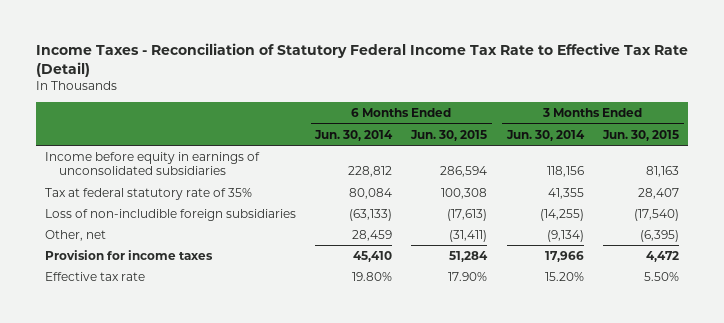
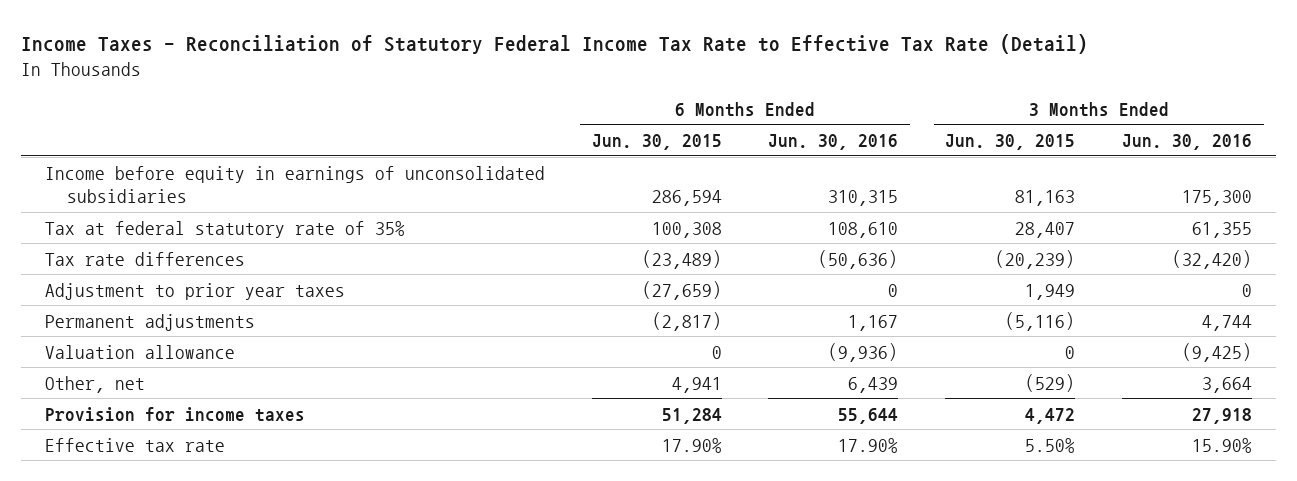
[314,129,394,141] Jun. 30, 2014 -> none
[505,129,585,141] Jun. 30, 2014 -> none
none -> [768,134,899,151] Jun. 30, 2016
none -> [1122,134,1253,151] Jun. 30, 2016
[45,208,297,221] Loss of non-includible foreign subsidiaries -> none
none -> [44,251,245,266] Tax rate differences
none -> [44,282,345,300] Adjustment to prior year taxes
none -> [44,313,255,331] Permanent adjustments
none -> [44,344,235,359] Valuation allowance
[449,229,488,242] (31,411) -> [671,376,722,393] 4,941
[639,229,679,242] (6,395) -> [1025,373,1076,392] (529)

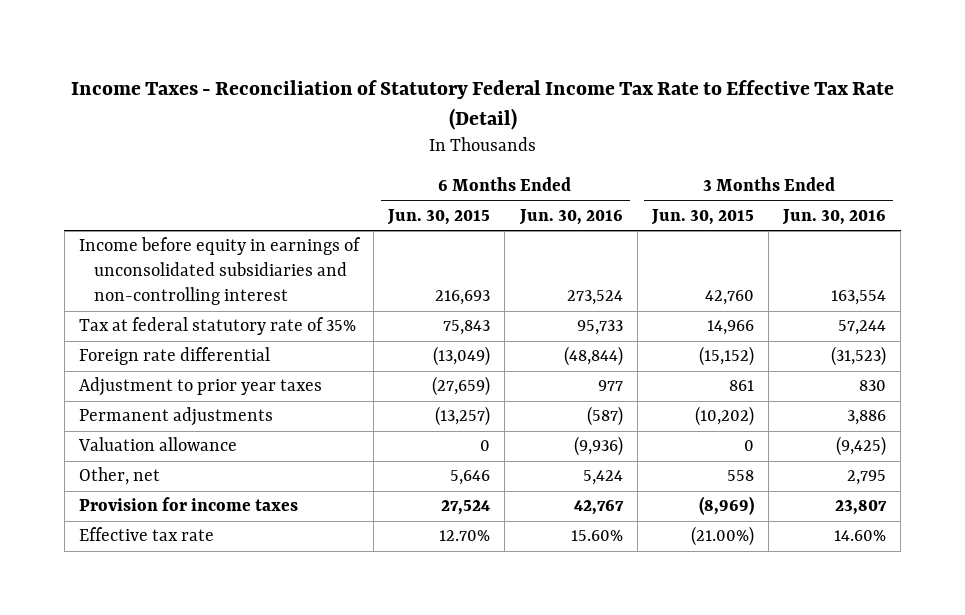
[44,165,545,204] Income before equity in earnings of unconsolidated subsidiaries -> [79,237,362,306] Income before equity in earnings of unconsolidated subsidiaries and non-controlling interest
[651,190,722,207] 286,594 -> [435,290,491,306] 216,693
[828,190,899,207] 310,315 -> [566,290,623,306] 273,524
[1015,190,1076,207] 81,163 -> [704,290,754,306] 42,760
[1182,190,1253,207] 175,300 -> [831,290,887,306] 163,554
[651,221,722,238] 100,308 -> [443,320,491,336] 75,843
[828,221,899,238] 108,610 -> [576,320,623,336] 95,733
[1015,221,1076,238] 28,407 -> [706,320,754,336] 14,966
[1192,221,1253,238] 61,355 -> [838,320,887,336] 57,244
[44,251,245,266] Tax rate differences -> [79,347,271,366] Foreign rate differential
[641,249,722,269] (23,489) -> [433,346,491,367] (13,049)
[818,249,899,269] (50,636) -> [563,346,623,367] (48,844)
[995,249,1076,269] (20,239) -> [698,346,754,367] (15,152)
[1172,249,1253,269] (32,420) -> [831,346,887,367] (31,523)
[888,283,899,297] 0 -> [597,380,623,392] 977
[1025,283,1076,300] 1,949 -> [728,380,754,392] 861
[1242,283,1253,297] 0 -> [859,380,887,392] 830
[651,311,722,331] (2,817) -> [435,406,491,427] (13,257)
[848,314,899,331] 1,167 -> [586,406,623,427] (587)
[1005,311,1076,331] (5,116) -> [694,406,754,427] (10,202)
[1202,314,1253,331] 4,744 -> [847,410,887,426] 3,886
[671,376,722,393] 4,941 -> [450,470,491,486] 5,646
[848,376,899,393] 6,439 -> [582,470,623,486] 5,424
[1025,373,1076,392] (529) -> [726,470,754,482] 558
[1202,376,1253,393] 3,664 -> [847,470,887,486] 2,795
[661,407,722,424] 51,284 -> [441,500,491,516] 27,524
[838,407,899,424] 55,644 -> [573,500,624,516] 42,767
[1025,407,1076,424] 4,472 -> [698,496,754,516] (8,969)
[1192,407,1253,424] 27,918 -> [835,500,888,516] 23,807
[661,437,722,453] 17.90% -> [439,530,491,542] 12.70%
[838,437,899,453] 17.90% -> [570,530,623,542] 15.60%
[1025,437,1076,453] 5.50% -> [690,526,754,547] (21.00%)
[1192,437,1253,453] 15.90% -> [834,530,887,542] 14.60%

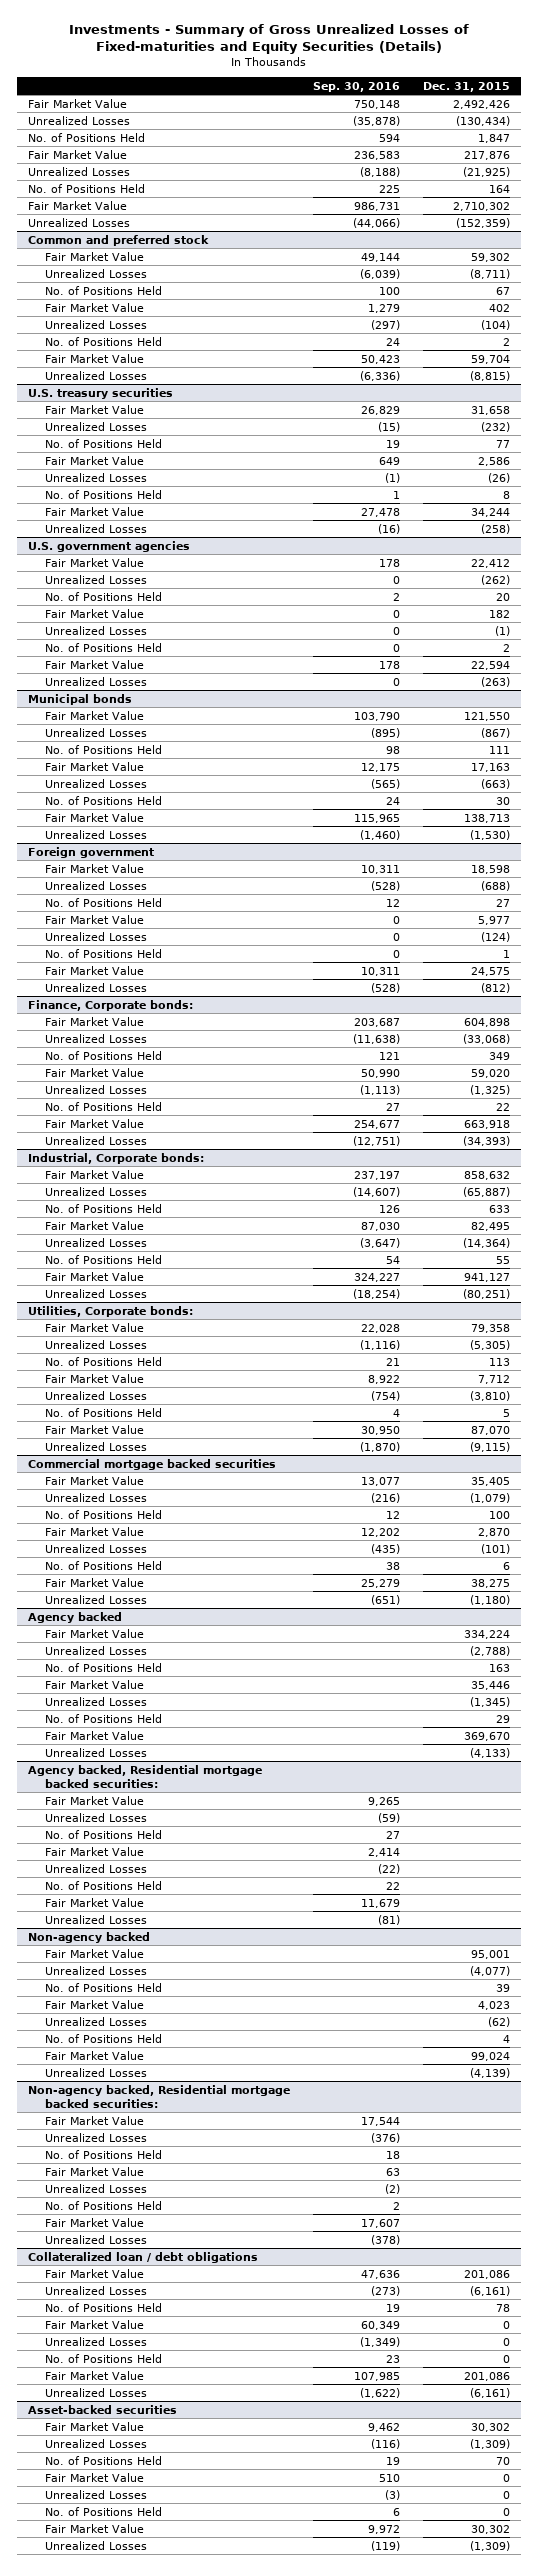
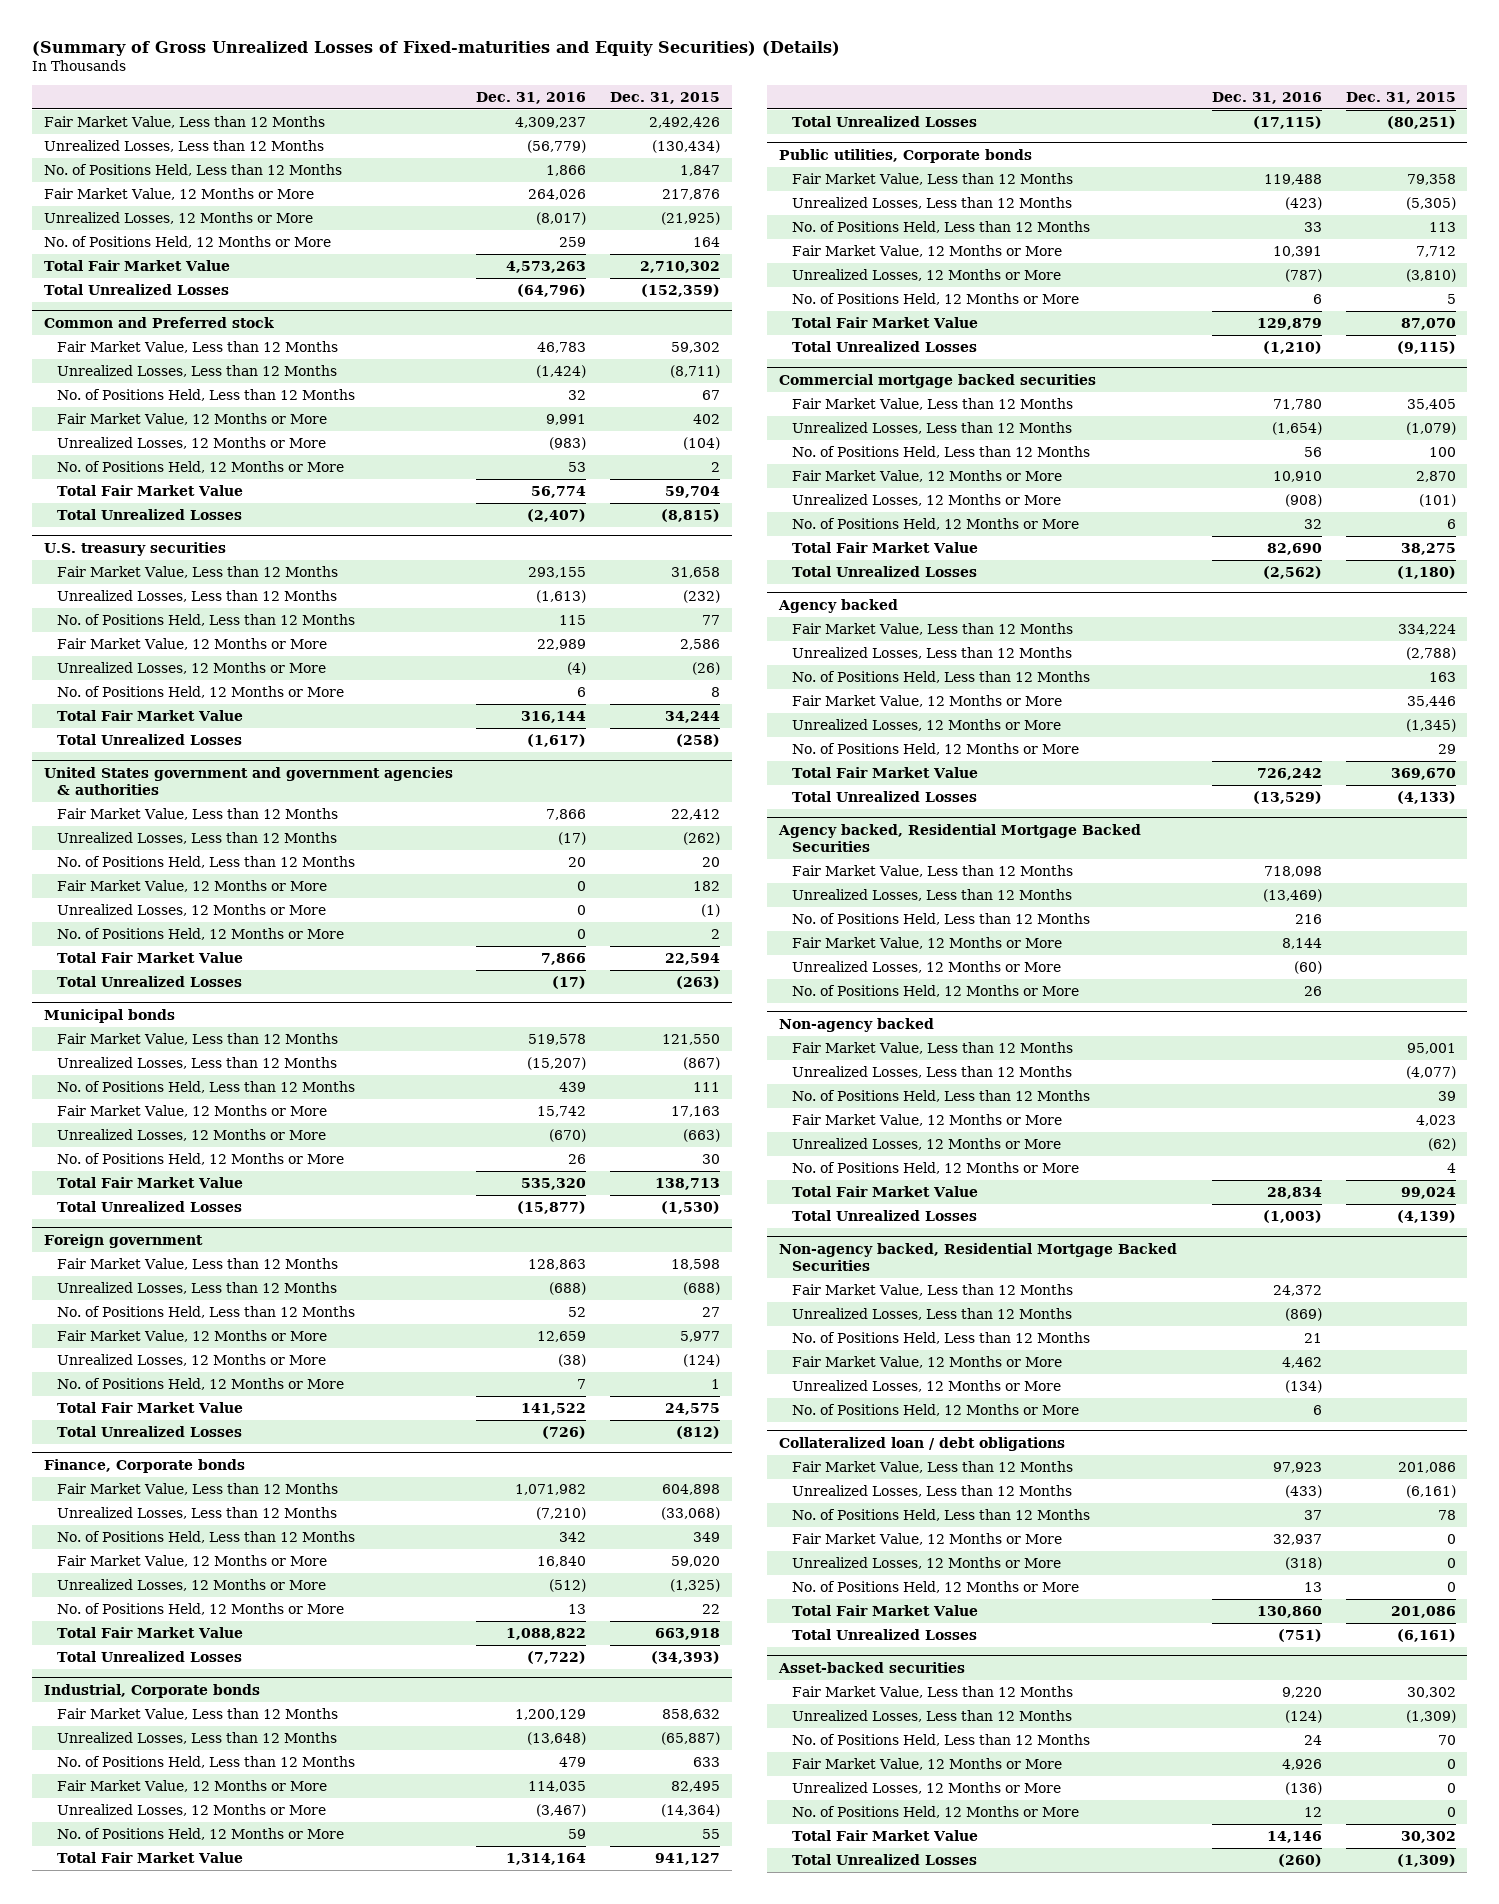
[68,23,469,55] Investments - Summary of Gross Unrealized Losses of Fixed-maturities and Equity Securities (Details) -> [31,40,840,56] (Summary of Gross Unrealized Losses of Fixed-maturities and Equity Securities) (Details)
[312,82,400,93] Sep. 30, 2016 -> none
none -> [476,91,587,104] Dec. 31, 2016
[27,98,127,108] Fair Market Value -> [43,115,325,128] Fair Market Value, Less than 12 Months
[27,115,130,125] Unrealized Losses -> [43,139,324,152] Unrealized Losses, Less than 12 Months
[27,132,145,142] No. of Positions Held -> [43,163,342,176] No. of Positions Held, Less than 12 Months
[27,149,127,159] Fair Market Value -> [43,187,314,200] Fair Market Value, 12 Months or More
[27,166,130,176] Unrealized Losses -> [43,211,313,224] Unrealized Losses, 12 Months or More
[27,183,145,193] No. of Positions Held -> [43,235,331,248] No. of Positions Held, 12 Months or More
[27,200,127,210] Fair Market Value -> [43,259,230,271] Total Fair Market Value
[27,217,130,227] Unrealized Losses -> [43,283,229,295] Total Unrealized Losses
[27,234,209,246] Common and preferred stock -> [43,316,274,328] Common and Preferred stock
[45,251,145,261] Fair Market Value -> [56,340,338,353] Fair Market Value, Less than 12 Months
[45,268,148,278] Unrealized Losses -> [56,364,337,377] Unrealized Losses, Less than 12 Months
[45,285,163,295] No. of Positions Held -> [56,388,355,401] No. of Positions Held, Less than 12 Months
[45,302,145,312] Fair Market Value -> [56,412,327,425] Fair Market Value, 12 Months or More
[45,319,148,329] Unrealized Losses -> [56,436,326,449] Unrealized Losses, 12 Months or More
[45,336,163,346] No. of Positions Held -> [56,460,344,473] No. of Positions Held, 12 Months or More
[45,353,145,363] Fair Market Value -> [56,484,243,496] Total Fair Market Value
[45,370,148,380] Unrealized Losses -> [56,508,242,520] Total Unrealized Losses
[45,404,145,414] Fair Market Value -> [56,565,338,578] Fair Market Value, Less than 12 Months
[45,421,148,431] Unrealized Losses -> [56,589,337,602] Unrealized Losses, Less than 12 Months
[45,438,163,448] No. of Positions Held -> [56,613,355,626] No. of Positions Held, Less than 12 Months
[45,455,145,465] Fair Market Value -> [56,637,327,650] Fair Market Value, 12 Months or More
[45,472,148,482] Unrealized Losses -> [56,661,326,674] Unrealized Losses, 12 Months or More
[45,489,163,499] No. of Positions Held -> [56,685,344,698] No. of Positions Held, 12 Months or More
[45,506,145,516] Fair Market Value -> [56,709,243,721] Total Fair Market Value
[45,523,148,533] Unrealized Losses -> [56,733,242,745] Total Unrealized Losses
[27,540,190,552] U.S. government agencies -> [43,766,453,795] United States government and government agencies & authorities
[45,557,145,567] Fair Market Value -> [56,807,338,820] Fair Market Value, Less than 12 Months
[45,574,148,584] Unrealized Losses -> [56,831,337,844] Unrealized Losses, Less than 12 Months
[45,591,163,601] No. of Positions Held -> [56,855,355,868] No. of Positions Held, Less than 12 Months
[45,608,145,618] Fair Market Value -> [56,879,327,892] Fair Market Value, 12 Months or More
[45,625,148,635] Unrealized Losses -> [56,903,326,916] Unrealized Losses, 12 Months or More
[45,642,163,652] No. of Positions Held -> [56,927,344,940] No. of Positions Held, 12 Months or More
[45,659,145,669] Fair Market Value -> [56,951,243,963] Total Fair Market Value
[45,676,148,686] Unrealized Losses -> [56,975,242,987] Total Unrealized Losses
[45,710,145,720] Fair Market Value -> [56,1032,338,1045] Fair Market Value, Less than 12 Months
[45,727,148,737] Unrealized Losses -> [56,1056,337,1069] Unrealized Losses, Less than 12 Months
[45,744,163,754] No. of Positions Held -> [56,1080,355,1093] No. of Positions Held, Less than 12 Months
[45,761,145,771] Fair Market Value -> [56,1104,327,1117] Fair Market Value, 12 Months or More
[45,778,148,788] Unrealized Losses -> [56,1128,326,1141] Unrealized Losses, 12 Months or More
[45,795,163,805] No. of Positions Held -> [56,1152,344,1165] No. of Positions Held, 12 Months or More
[45,812,145,822] Fair Market Value -> [56,1176,243,1188] Total Fair Market Value
[45,829,148,839] Unrealized Losses -> [56,1200,242,1212] Total Unrealized Losses
[45,863,145,873] Fair Market Value -> [56,1257,338,1270] Fair Market Value, Less than 12 Months
[45,880,148,890] Unrealized Losses -> [56,1281,337,1294] Unrealized Losses, Less than 12 Months
[45,897,163,907] No. of Positions Held -> [56,1305,355,1318] No. of Positions Held, Less than 12 Months
[45,914,145,924] Fair Market Value -> [56,1329,327,1342] Fair Market Value, 12 Months or More
[45,931,148,941] Unrealized Losses -> [56,1353,326,1366] Unrealized Losses, 12 Months or More
[45,948,163,958] No. of Positions Held -> [56,1377,344,1390] No. of Positions Held, 12 Months or More
[45,965,145,975] Fair Market Value -> [56,1401,243,1413] Total Fair Market Value
[45,982,148,992] Unrealized Losses -> [56,1425,242,1437] Total Unrealized Losses
[27,999,193,1011] Finance, Corporate bonds: -> [43,1458,245,1473] Finance, Corporate bonds
[45,1016,145,1026] Fair Market Value -> [56,1482,338,1495] Fair Market Value, Less than 12 Months
[45,1033,148,1043] Unrealized Losses -> [56,1506,337,1519] Unrealized Losses, Less than 12 Months
[45,1050,163,1060] No. of Positions Held -> [56,1530,355,1543] No. of Positions Held, Less than 12 Months
[45,1067,145,1077] Fair Market Value -> [56,1554,327,1567] Fair Market Value, 12 Months or More
[45,1084,148,1094] Unrealized Losses -> [56,1578,326,1591] Unrealized Losses, 12 Months or More
[45,1101,163,1111] No. of Positions Held -> [56,1602,344,1615] No. of Positions Held, 12 Months or More
[45,1118,145,1128] Fair Market Value -> [56,1626,243,1638] Total Fair Market Value
[45,1135,148,1145] Unrealized Losses -> [56,1650,242,1662] Total Unrealized Losses
[27,1152,204,1164] Industrial, Corporate bonds: -> [43,1683,260,1698] Industrial, Corporate bonds
[45,1169,145,1179] Fair Market Value -> [56,1707,338,1720] Fair Market Value, Less than 12 Months
[45,1186,148,1196] Unrealized Losses -> [56,1731,337,1744] Unrealized Losses, Less than 12 Months
[45,1203,163,1213] No. of Positions Held -> [56,1755,355,1768] No. of Positions Held, Less than 12 Months
[45,1220,145,1230] Fair Market Value -> [56,1779,327,1792] Fair Market Value, 12 Months or More
[45,1237,148,1247] Unrealized Losses -> [56,1803,326,1816] Unrealized Losses, 12 Months or More
[45,1254,163,1264] No. of Positions Held -> [56,1827,344,1840] No. of Positions Held, 12 Months or More
[45,1271,145,1281] Fair Market Value -> [56,1851,243,1863] Total Fair Market Value
[45,1288,148,1298] Unrealized Losses -> [792,115,978,127] Total Unrealized Losses
[27,1305,193,1317] Utilities, Corporate bonds: -> [778,148,1032,163] Public utilities, Corporate bonds
[45,1322,145,1332] Fair Market Value -> [792,172,1074,185] Fair Market Value, Less than 12 Months
[45,1339,148,1349] Unrealized Losses -> [792,196,1073,209] Unrealized Losses, Less than 12 Months
[45,1356,163,1366] No. of Positions Held -> [792,220,1091,233] No. of Positions Held, Less than 12 Months
[45,1373,145,1383] Fair Market Value -> [792,244,1063,257] Fair Market Value, 12 Months or More
[45,1390,148,1400] Unrealized Losses -> [792,268,1062,281] Unrealized Losses, 12 Months or More
[45,1407,163,1417] No. of Positions Held -> [792,292,1080,305] No. of Positions Held, 12 Months or More
[45,1424,145,1434] Fair Market Value -> [792,316,979,328] Total Fair Market Value
[45,1441,148,1451] Unrealized Losses -> [792,340,978,352] Total Unrealized Losses
[45,1475,145,1485] Fair Market Value -> [792,397,1074,410] Fair Market Value, Less than 12 Months
[45,1492,148,1502] Unrealized Losses -> [792,421,1073,434] Unrealized Losses, Less than 12 Months
[45,1509,163,1519] No. of Positions Held -> [792,445,1091,458] No. of Positions Held, Less than 12 Months
[45,1526,145,1536] Fair Market Value -> [792,469,1063,482] Fair Market Value, 12 Months or More
[45,1543,148,1553] Unrealized Losses -> [792,493,1062,506] Unrealized Losses, 12 Months or More
[45,1560,163,1570] No. of Positions Held -> [792,517,1080,530] No. of Positions Held, 12 Months or More
[45,1577,145,1587] Fair Market Value -> [792,541,979,553] Total Fair Market Value
[45,1594,148,1604] Unrealized Losses -> [792,565,978,577] Total Unrealized Losses
[45,1897,145,1907] Fair Market Value -> none
[45,1914,148,1924] Unrealized Losses -> none
[45,1628,145,1638] Fair Market Value -> [792,622,1074,635] Fair Market Value, Less than 12 Months
[45,1645,148,1655] Unrealized Losses -> [792,646,1073,659] Unrealized Losses, Less than 12 Months
[45,1662,163,1672] No. of Positions Held -> [792,670,1091,683] No. of Positions Held, Less than 12 Months
[45,1679,145,1689] Fair Market Value -> [792,694,1063,707] Fair Market Value, 12 Months or More
[45,1696,148,1706] Unrealized Losses -> [792,718,1062,731] Unrealized Losses, 12 Months or More
[45,1713,163,1723] No. of Positions Held -> [792,742,1080,755] No. of Positions Held, 12 Months or More
[45,1730,145,1740] Fair Market Value -> [792,766,979,778] Total Fair Market Value
[45,1747,148,1757] Unrealized Losses -> [792,790,978,802] Total Unrealized Losses
[27,1764,262,1788] Agency backed, Residential mortgage backed securities: -> [777,823,1141,852] Agency backed, Residential Mortgage Backed Securities
[45,1795,145,1805] Fair Market Value -> [792,864,1074,877] Fair Market Value, Less than 12 Months
[45,1812,148,1822] Unrealized Losses -> [792,888,1073,901] Unrealized Losses, Less than 12 Months
[45,1829,163,1839] No. of Positions Held -> [792,912,1091,925] No. of Positions Held, Less than 12 Months
[45,1846,145,1856] Fair Market Value -> [792,936,1063,949] Fair Market Value, 12 Months or More
[45,1863,148,1873] Unrealized Losses -> [792,960,1062,973] Unrealized Losses, 12 Months or More
[45,1880,163,1890] No. of Positions Held -> [792,984,1080,997] No. of Positions Held, 12 Months or More
[45,2217,145,2227] Fair Market Value -> none
[45,2234,148,2244] Unrealized Losses -> none
[45,1948,145,1958] Fair Market Value -> [792,1041,1074,1054] Fair Market Value, Less than 12 Months
[45,1965,148,1975] Unrealized Losses -> [792,1065,1073,1078] Unrealized Losses, Less than 12 Months
[45,1982,163,1992] No. of Positions Held -> [792,1089,1091,1102] No. of Positions Held, Less than 12 Months
[45,1999,145,2009] Fair Market Value -> [792,1113,1063,1126] Fair Market Value, 12 Months or More
[45,2016,148,2026] Unrealized Losses -> [792,1137,1062,1150] Unrealized Losses, 12 Months or More
[45,2033,163,2043] No. of Positions Held -> [792,1161,1080,1174] No. of Positions Held, 12 Months or More
[45,2050,145,2060] Fair Market Value -> [792,1185,979,1197] Total Fair Market Value
[45,2067,148,2077] Unrealized Losses -> [792,1209,978,1221] Total Unrealized Losses
[27,2084,290,2108] Non-agency backed, Residential mortgage backed securities: -> [778,1242,1177,1271] Non-agency backed, Residential Mortgage Backed Securities
[45,2115,145,2125] Fair Market Value -> [792,1283,1074,1296] Fair Market Value, Less than 12 Months
[45,2132,148,2142] Unrealized Losses -> [792,1307,1073,1320] Unrealized Losses, Less than 12 Months
[45,2149,163,2159] No. of Positions Held -> [792,1331,1091,1344] No. of Positions Held, Less than 12 Months
[45,2166,145,2176] Fair Market Value -> [792,1355,1063,1368] Fair Market Value, 12 Months or More
[45,2183,148,2193] Unrealized Losses -> [792,1379,1062,1392] Unrealized Losses, 12 Months or More
[45,2200,163,2210] No. of Positions Held -> [792,1403,1080,1416] No. of Positions Held, 12 Months or More
[45,2268,145,2278] Fair Market Value -> [792,1460,1074,1473] Fair Market Value, Less than 12 Months
[45,2285,148,2295] Unrealized Losses -> [792,1484,1073,1497] Unrealized Losses, Less than 12 Months
[45,2302,163,2312] No. of Positions Held -> [792,1508,1091,1521] No. of Positions Held, Less than 12 Months
[45,2319,145,2329] Fair Market Value -> [792,1532,1063,1545] Fair Market Value, 12 Months or More
[45,2336,148,2346] Unrealized Losses -> [792,1556,1062,1569] Unrealized Losses, 12 Months or More
[45,2353,163,2363] No. of Positions Held -> [792,1580,1080,1593] No. of Positions Held, 12 Months or More
[45,2370,145,2380] Fair Market Value -> [792,1604,979,1616] Total Fair Market Value
[45,2387,148,2397] Unrealized Losses -> [792,1628,978,1640] Total Unrealized Losses
[45,2421,145,2431] Fair Market Value -> [792,1685,1074,1698] Fair Market Value, Less than 12 Months
[45,2438,148,2448] Unrealized Losses -> [792,1709,1073,1722] Unrealized Losses, Less than 12 Months
[45,2455,163,2465] No. of Positions Held -> [792,1733,1091,1746] No. of Positions Held, Less than 12 Months
[45,2472,145,2482] Fair Market Value -> [792,1757,1063,1770] Fair Market Value, 12 Months or More
[45,2489,148,2499] Unrealized Losses -> [792,1781,1062,1794] Unrealized Losses, 12 Months or More
[45,2506,163,2516] No. of Positions Held -> [792,1805,1080,1818] No. of Positions Held, 12 Months or More
[45,2523,145,2533] Fair Market Value -> [792,1829,979,1841] Total Fair Market Value
[45,2540,148,2550] Unrealized Losses -> [792,1853,978,1865] Total Unrealized Losses

